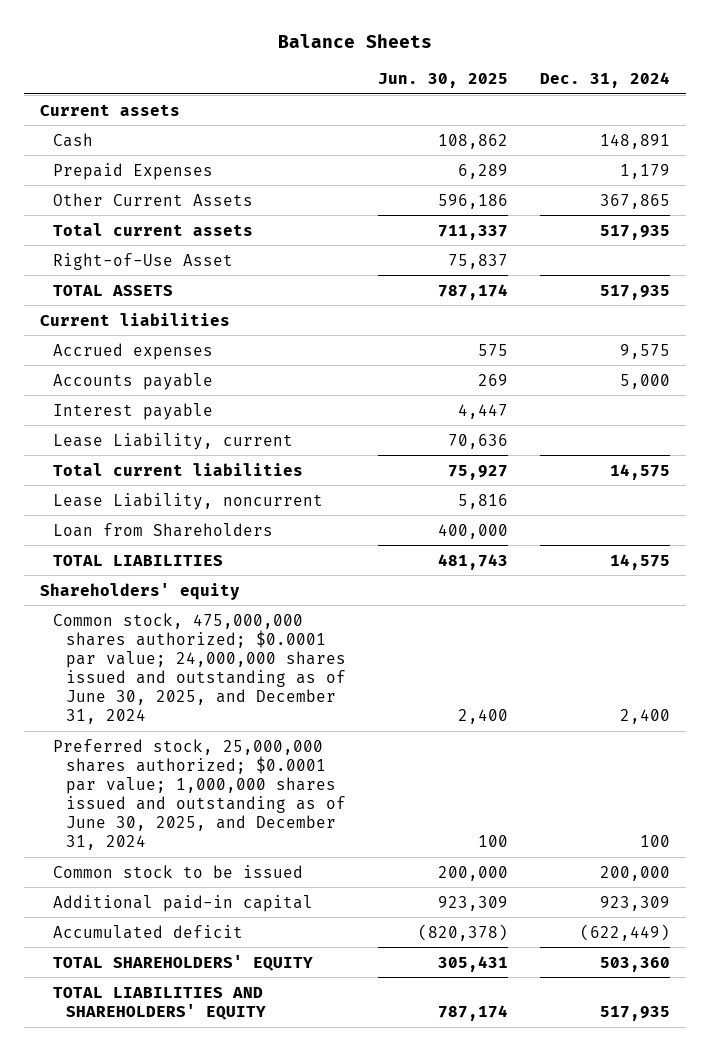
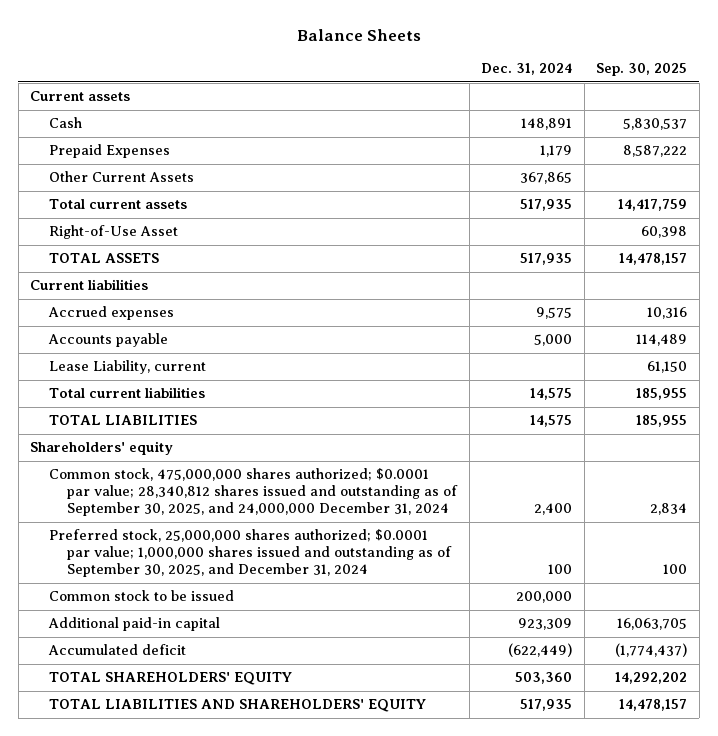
[377,72,508,88] Jun. 30, 2025 -> none
none -> [596,63,688,77] Sep. 30, 2025
[53,402,214,420] Interest payable -> none
[53,492,324,510] Lease Liability, noncurrent -> none
[53,522,274,537] Loan from Shareholders -> none
[53,612,346,725] Common stock, 475,000,000 shares authorized; $0.0001 par value; 24,000,000 shares issued and outstanding as of June 30, 2025, and December 31, 2024 -> [48,468,459,517] Common stock, 475,000,000 shares authorized; $0.0001 par value; 28,340,812 shares issued and outstanding as of September 30, 2025, and 24,000,000 December 31, 2024
[53,738,346,851] Preferred stock, 25,000,000 shares authorized; $0.0001 par value; 1,000,000 shares issued and outstanding as of June 30, 2025, and December 31, 2024 -> [48,529,453,578] Preferred stock, 25,000,000 shares authorized; $0.0001 par value; 1,000,000 shares issued and outstanding as of September 30, 2025, and December 31, 2024

